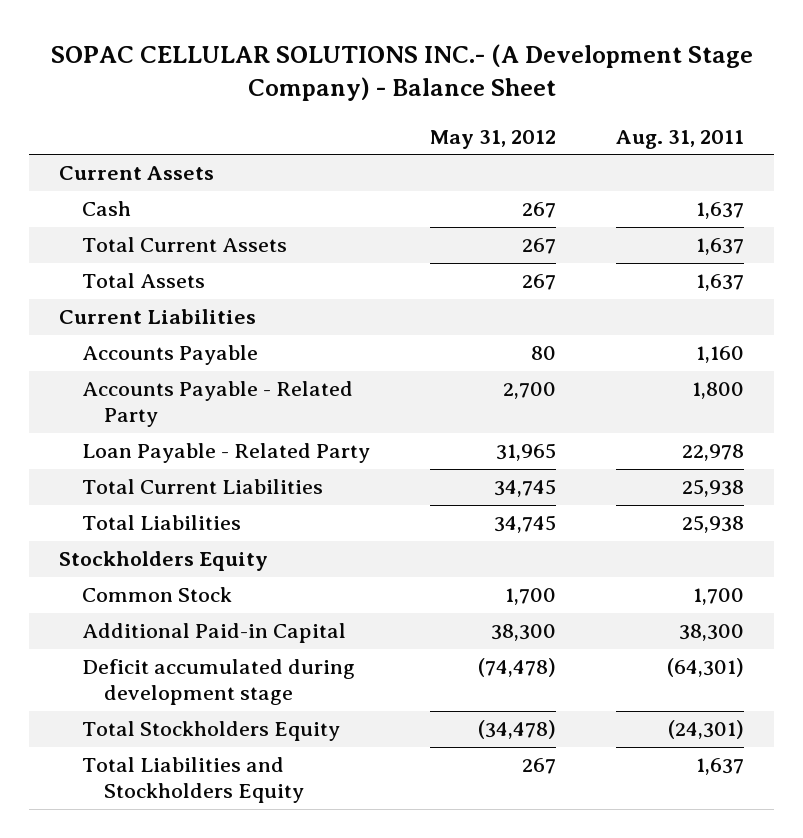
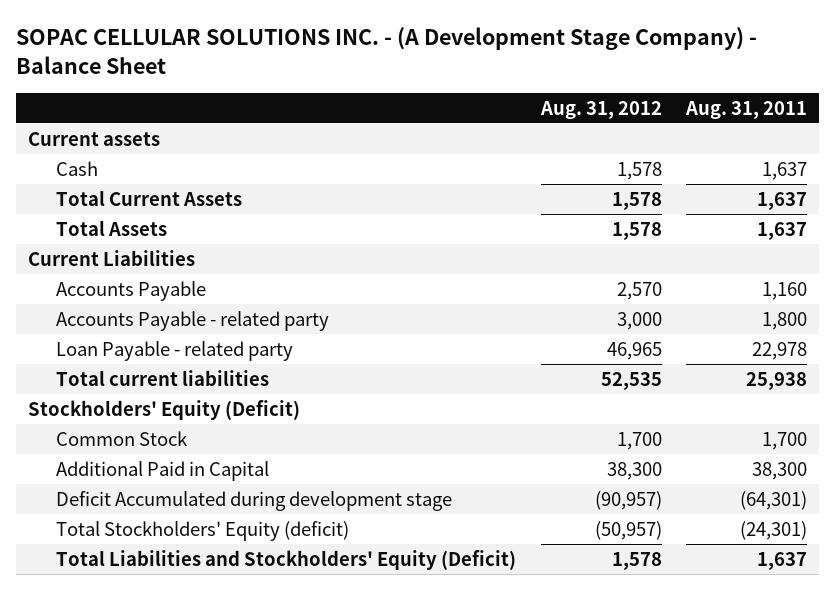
[50,43,753,102] SOPAC CELLULAR SOLUTIONS INC.- (A Development Stage Company) - Balance Sheet -> [16,27,758,75] SOPAC CELLULAR SOLUTIONS INC. - (A Development Stage Company) - Balance Sheet
[429,129,556,149] May 31, 2012 -> none
none -> [539,100,662,119] Aug. 31, 2012
[59,166,215,181] Current Assets -> [28,131,161,146] Current assets
[81,515,241,531] Total Liabilities -> none
[81,381,353,428] Accounts Payable - Related Party -> [56,310,330,331] Accounts Payable - related party
[81,443,370,464] Loan Payable - Related Party -> [56,340,294,361] Loan Payable - related party
[81,479,323,495] Total Current Liabilities -> [56,369,270,386] Total current liabilities
[59,551,269,572] Stockholders Equity -> [28,399,301,420] Stockholders' Equity (Deficit)
[81,623,346,644] Additional Paid-in Capital -> [56,460,270,481] Additional Paid in Capital
[81,659,355,706] Deficit accumulated during development stage -> [56,490,453,511] Deficit Accumulated during development stage
[81,721,340,742] Total Stockholders Equity -> [56,520,350,541] Total Stockholders' Equity (deficit)
[81,757,305,804] Total Liabilities and Stockholders Equity -> [56,549,517,570] Total Liabilities and Stockholders' Equity (Deficit)

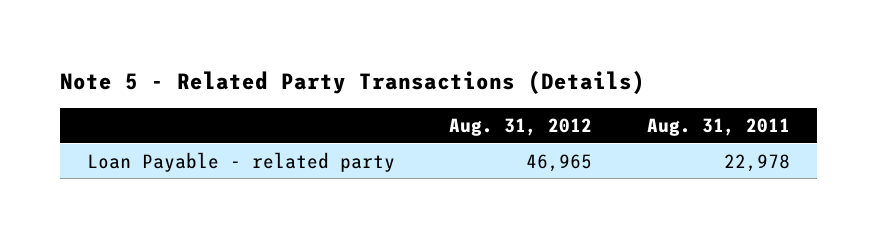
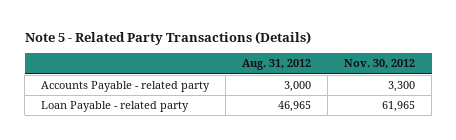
[646,118,790,137] Aug. 31, 2011 -> none
none -> [344,59,416,70] Nov. 30, 2012
none -> [41,81,211,93] Accounts Payable - related party

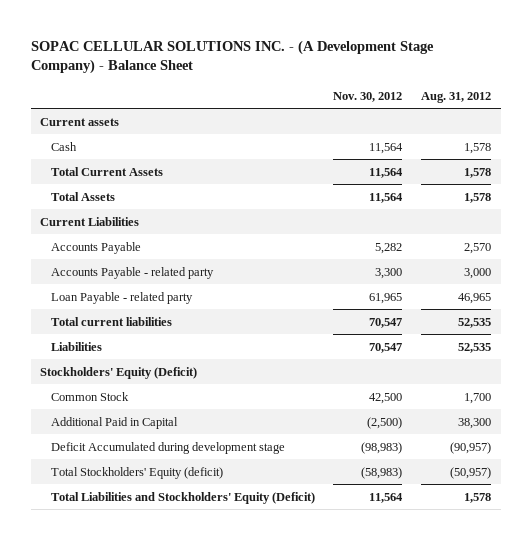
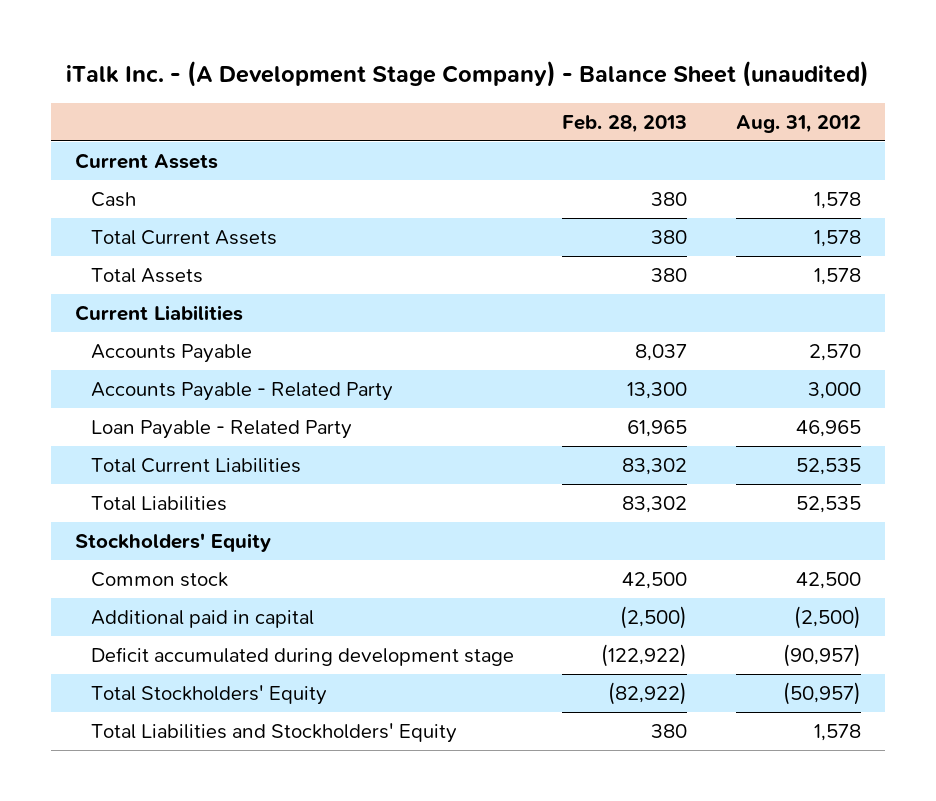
[30,39,434,75] SOPAC CELLULAR SOLUTIONS INC. - (A Development Stage Company) - Balance Sheet -> [65,61,869,88] iTalk Inc. - (A Development Stage Company) - Balance Sheet (unaudited)
[333,91,403,102] Nov. 30, 2012 -> none
none -> [562,114,688,133] Feb. 28, 2013
[40,117,120,126] Current assets -> [74,152,218,169] Current Assets
[50,266,214,279] Accounts Payable - related party -> [90,381,393,401] Accounts Payable - Related Party
[50,291,193,304] Loan Payable - related party -> [90,419,352,439] Loan Payable - Related Party
[50,316,172,326] Total current liabilities -> [90,457,301,473] Total Current Liabilities
[50,341,102,351] Liabilities -> [90,495,227,511] Total Liabilities
[40,366,198,379] Stockholders' Equity (Deficit) -> [74,532,271,552] Stockholders' Equity
[50,391,129,401] Common Stock -> [90,571,228,587] Common stock
[464,392,492,404] 1,700 -> [795,571,861,589] 42,500
[50,416,178,429] Additional Paid in Capital -> [90,609,314,628] Additional paid in capital
[458,417,492,429] 38,300 -> [793,605,861,629] (2,500)
[50,441,285,454] Deficit Accumulated during development stage -> [90,646,514,666] Deficit accumulated during development stage
[50,466,223,479] Total Stockholders' Equity (deficit) -> [90,684,327,705] Total Stockholders' Equity
[50,491,315,504] Total Liabilities and Stockholders' Equity (Deficit) -> [90,722,457,743] Total Liabilities and Stockholders' Equity

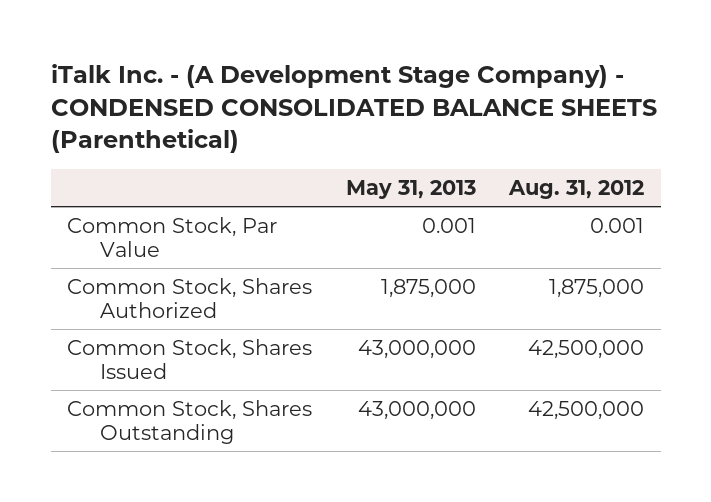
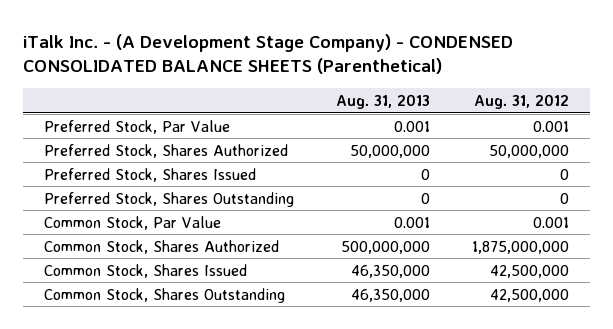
[345,179,476,199] May 31, 2013 -> none
none -> [335,93,430,109] Aug. 31, 2013
none -> [43,119,230,134] Preferred Stock, Par Value
none -> [43,143,288,158] Preferred Stock, Shares Authorized
none -> [43,167,256,182] Preferred Stock, Shares Issued
none -> [43,191,294,207] Preferred Stock, Shares Outstanding
[548,278,644,298] 1,875,000 -> [471,240,569,254] 1,875,000,000

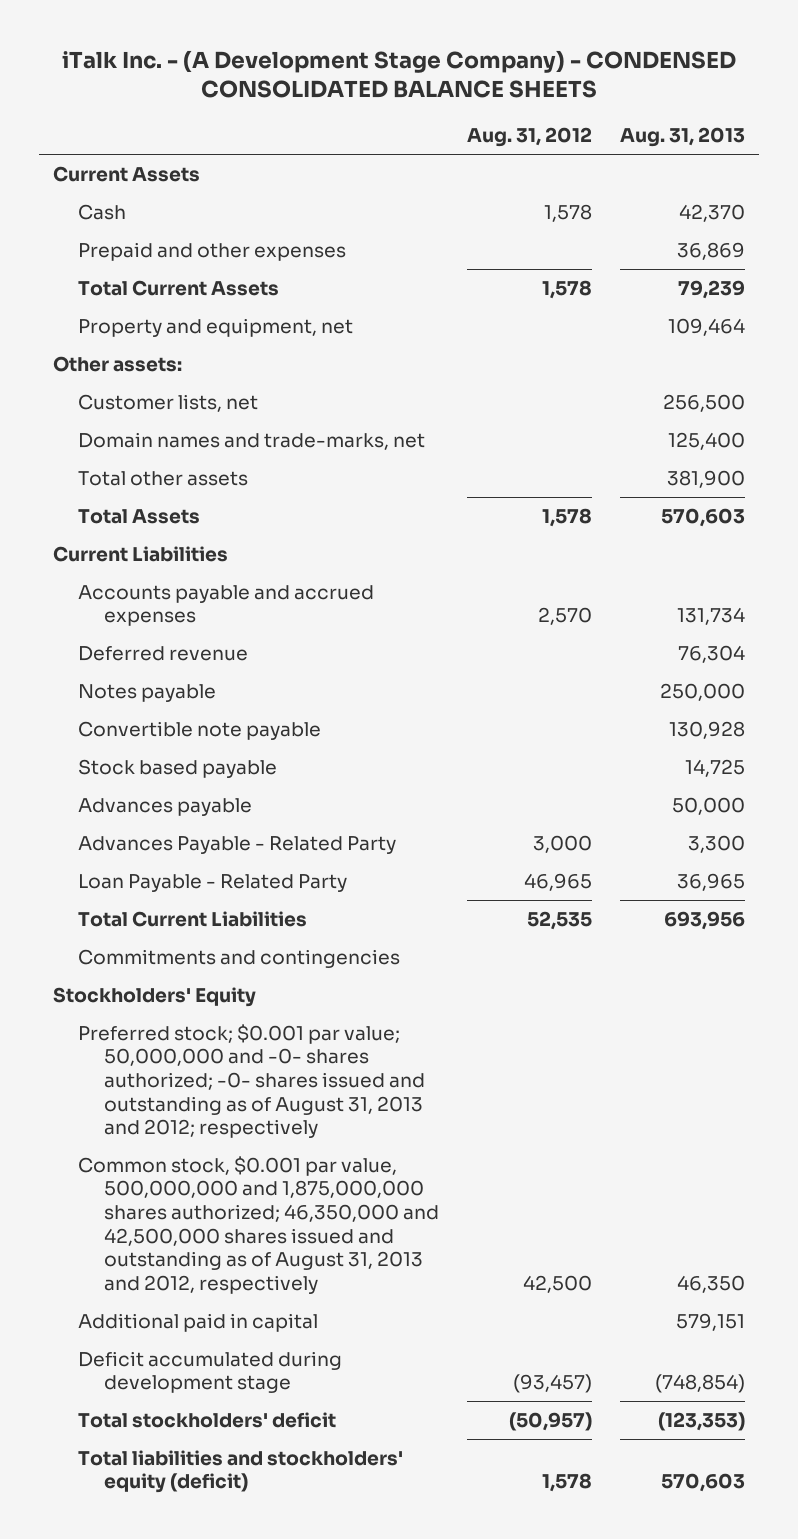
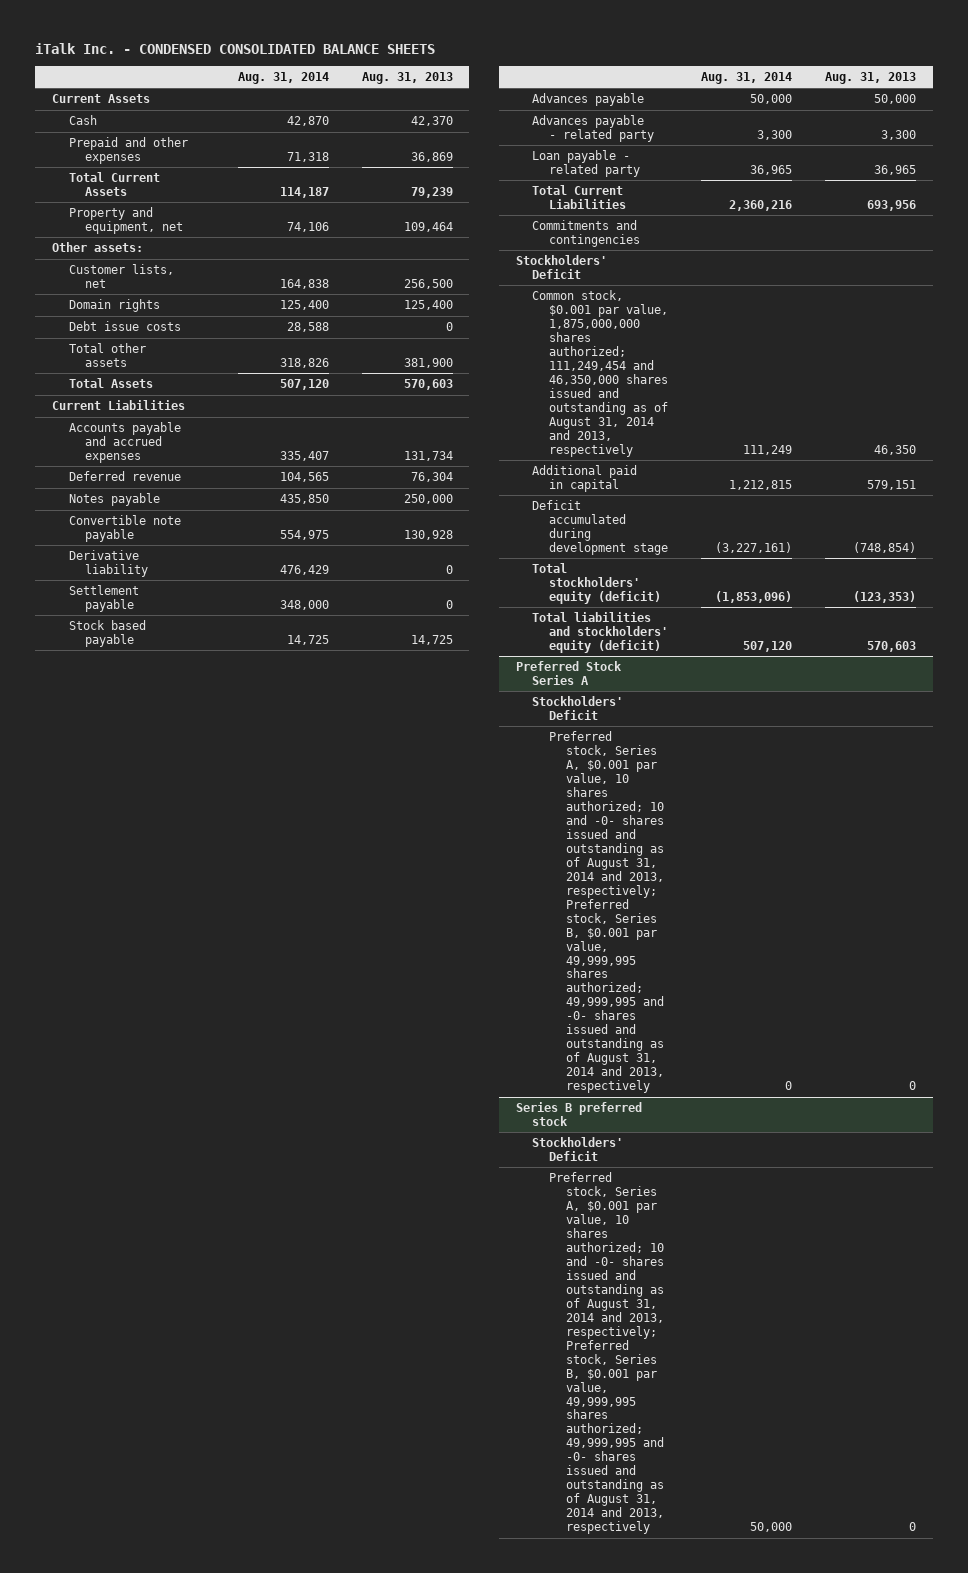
[61,49,736,99] iTalk Inc. - (A Development Stage Company) - CONDENSED CONSOLIDATED BALANCE SHEETS -> [35,42,436,54] iTalk Inc. - CONDENSED CONSOLIDATED BALANCE SHEETS
[467,126,593,147] Aug. 31, 2012 -> none
none -> [237,72,329,85] Aug. 31, 2014
[78,431,426,450] Domain names and trade-marks, net -> [68,299,160,313] Domain rights
none -> [68,321,181,332] Debt issue costs
none -> [68,550,149,578] Derivative liability
none -> [68,585,139,613] Settlement payable
[78,835,397,854] Advances Payable - Related Party -> [532,115,654,143] Advances payable - related party
[78,873,348,892] Loan Payable - Related Party -> [532,150,640,178] Loan payable - related party
[78,1023,426,1139] Preferred stock; $0.001 par value; 50,000,000 and -0- shares authorized; -0- shares issued and outstanding as of August 31, 2013 and 2012; respectively -> none
[52,986,256,1007] Stockholders' Equity -> [515,255,607,280] Stockholders' Deficit
[78,1155,440,1295] Common stock, $0.001 par value, 500,000,000 and 1,875,000,000 shares authorized; 46,350,000 and 42,500,000 shares issued and outstanding as of August 31, 2013 and 2012, respectively -> [532,290,668,457] Common stock, $0.001 par value, 1,875,000,000 shares authorized; 111,249,454 and 46,350,000 shares issued and outstanding as of August 31, 2014 and 2013, respectively
[78,1411,337,1428] Total stockholders' deficit -> [532,563,661,605] Total stockholders' equity (deficit)
none -> [515,661,622,686] Preferred Stock Series A
none -> [532,696,624,721] Stockholders' Deficit
none -> [548,731,664,1094] Preferred stock, Series A, $0.001 par value, 10 shares authorized; 10 and -0- shares issued and outstanding as of August 31, 2014 and 2013, respectively; Preferred stock, Series B, $0.001 par value, 49,999,995 shares authorized; 49,999,995 and -0- shares issued and outstanding as of August 31, 2014 and 2013, respectively
none -> [515,1102,642,1127] Series B preferred stock
none -> [532,1137,624,1162] Stockholders' Deficit
none -> [548,1172,664,1535] Preferred stock, Series A, $0.001 par value, 10 shares authorized; 10 and -0- shares issued and outstanding as of August 31, 2014 and 2013, respectively; Preferred stock, Series B, $0.001 par value, 49,999,995 shares authorized; 49,999,995 and -0- shares issued and outstanding as of August 31, 2014 and 2013, respectively

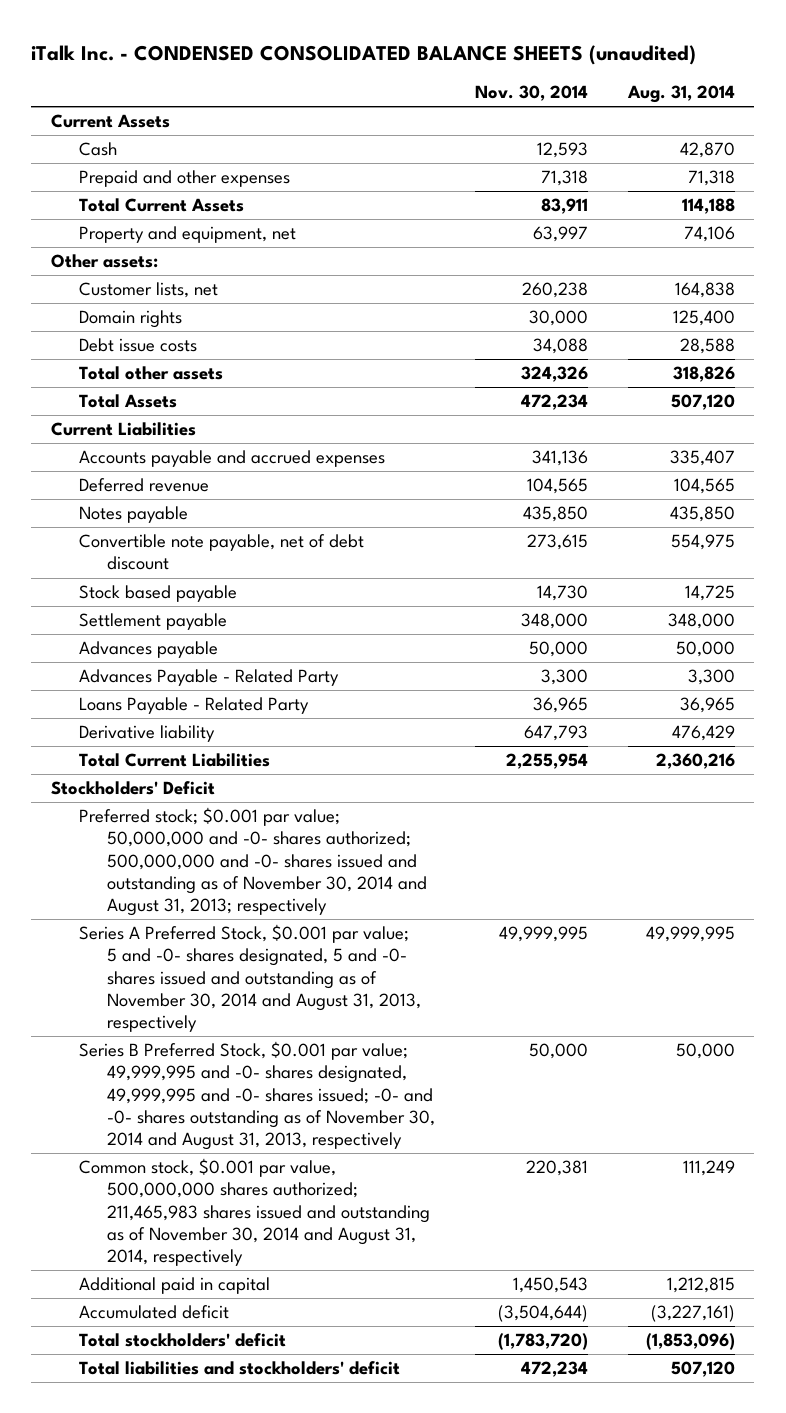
[35,42,436,54] iTalk Inc. - CONDENSED CONSOLIDATED BALANCE SHEETS -> [31,44,697,65] iTalk Inc. - CONDENSED CONSOLIDATED BALANCE SHEETS (unaudited)
[361,72,453,85] Aug. 31, 2013 -> none
none -> [474,85,588,102] Nov. 30, 2014
[279,187,329,199] 114,187 -> [681,198,735,215] 114,188
[68,515,181,543] Convertible note payable -> [79,534,365,571] Convertible note payable, net of debt discount
[68,585,139,613] Settlement payable -> [79,613,228,631] Settlement payable
[532,115,654,143] Advances payable - related party -> [79,669,340,687] Advances Payable - Related Party
[532,150,640,178] Loan payable - related party -> [79,697,310,715] Loans Payable - Related Party
[68,550,149,578] Derivative liability -> [79,725,216,743] Derivative liability
[532,220,640,248] Commitments and contingencies -> none
none -> [79,807,428,917] Preferred stock; $0.001 par value; 50,000,000 and -0- shares authorized; 500,000,000 and -0- shares issued and outstanding as of November 30, 2014 and August 31, 2013; respectively
none -> [79,924,422,1033] Series A Preferred Stock, $0.001 par value; 5 and -0- shares designated, 5 and -0- shares issued and outstanding as of November 30, 2014 and August 31, 2013, respectively
none -> [79,1041,436,1151] Series B Preferred Stock, $0.001 par value; 49,999,995 and -0- shares designated, 49,999,995 and -0- shares issued; -0- and -0- shares outstanding as of November 30, 2014 and August 31, 2013, respectively
[532,290,668,457] Common stock, $0.001 par value, 1,875,000,000 shares authorized; 111,249,454 and 46,350,000 shares issued and outstanding as of August 31, 2014 and 2013, respectively -> [79,1158,431,1267] Common stock, $0.001 par value, 500,000,000 shares authorized; 211,465,983 shares issued and outstanding as of November 30, 2014 and August 31, 2014, respectively
[515,661,622,686] Preferred Stock Series A -> none
[532,696,624,721] Stockholders' Deficit -> none
[548,731,664,1094] Preferred stock, Series A, $0.001 par value, 10 shares authorized; 10 and -0- shares issued and outstanding as of August 31, 2014 and 2013, respectively; Preferred stock, Series B, $0.001 par value, 49,999,995 shares authorized; 49,999,995 and -0- shares issued and outstanding as of August 31, 2014 and 2013, respectively -> none
[515,1102,642,1127] Series B preferred stock -> none
[532,1137,624,1162] Stockholders' Deficit -> none
[548,1172,664,1535] Preferred stock, Series A, $0.001 par value, 10 shares authorized; 10 and -0- shares issued and outstanding as of August 31, 2014 and 2013, respectively; Preferred stock, Series B, $0.001 par value, 49,999,995 shares authorized; 49,999,995 and -0- shares issued and outstanding as of August 31, 2014 and 2013, respectively -> none
[532,500,668,556] Deficit accumulated during development stage -> [79,1305,230,1320] Accumulated deficit
[532,563,661,605] Total stockholders' equity (deficit) -> [79,1333,287,1348] Total stockholders' deficit
[532,612,668,654] Total liabilities and stockholders' equity (deficit) -> [79,1361,401,1376] Total liabilities and stockholders' deficit

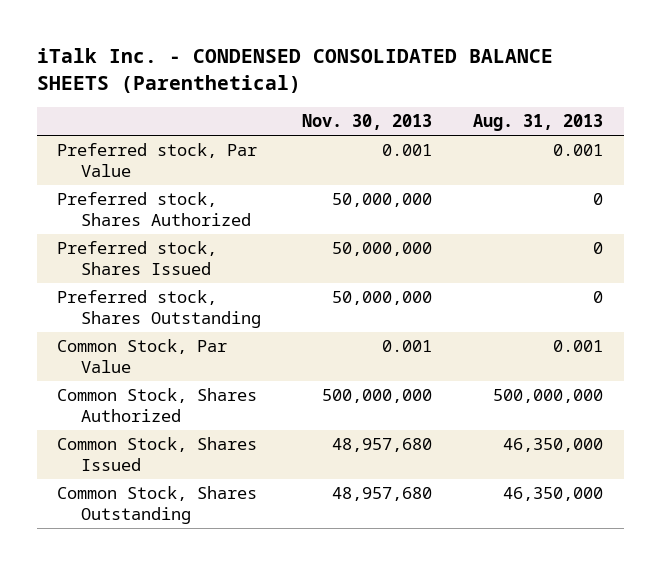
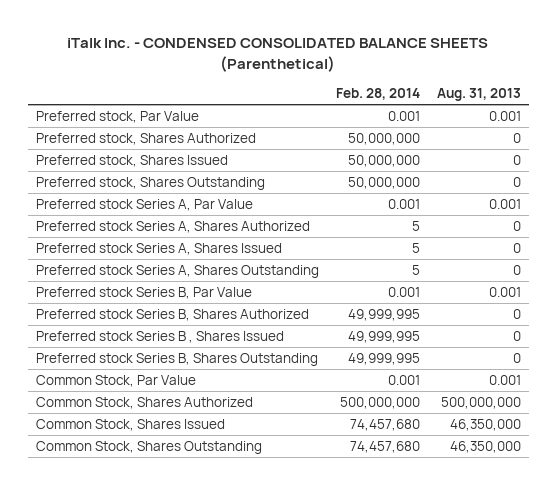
[302,114,433,131] Nov. 30, 2013 -> none
none -> [335,88,420,101] Feb. 28, 2014
none -> [36,198,254,211] Preferred stock Series A, Par Value
none -> [36,220,311,233] Preferred stock Series A, Shares Authorized
none -> [36,242,283,255] Preferred stock Series A, Shares Issued
none -> [36,264,320,278] Preferred stock Series A, Shares Outstanding
none -> [36,286,253,299] Preferred stock Series B, Par Value
none -> [36,308,310,321] Preferred stock Series B, Shares Authorized
none -> [36,330,285,343] Preferred stock Series B , Shares Issued
none -> [36,352,319,366] Preferred stock Series B, Shares Outstanding

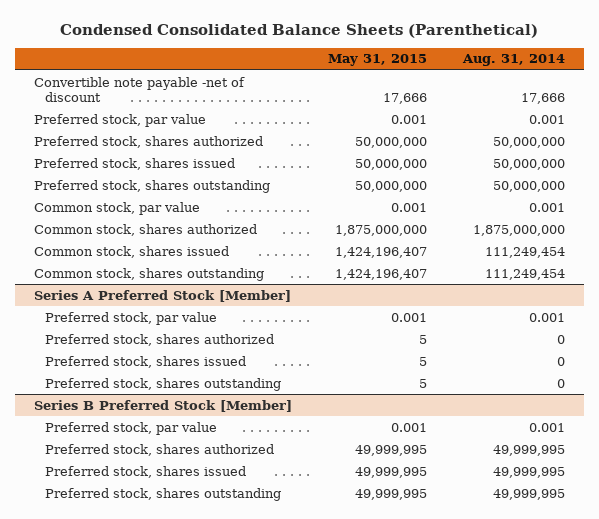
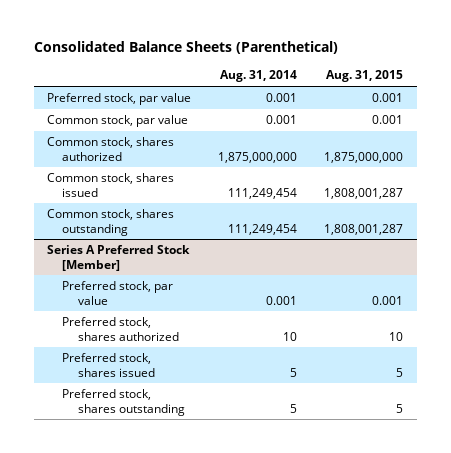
[60,23,539,38] Condensed Consolidated Balance Sheets (Parenthetical) -> [33,41,338,55] Consolidated Balance Sheets (Parenthetical)
[327,54,427,67] May 31, 2015 -> none
none -> [326,70,404,83] Aug. 31, 2015
[33,76,245,102] Convertible note payable -net of discount -> none
[33,135,263,148] Preferred stock, shares authorized -> none
[33,157,235,170] Preferred stock, shares issued -> none
[33,179,270,193] Preferred stock, shares outstanding -> none
[33,399,292,412] Series B Preferred Stock [Member] -> none
[44,421,217,435] Preferred stock, par value -> none
[44,443,274,456] Preferred stock, shares authorized -> none
[44,465,246,478] Preferred stock, shares issued -> none
[44,487,281,501] Preferred stock, shares outstanding -> none
[557,334,566,344] 0 -> [283,331,298,341] 10
[557,356,566,366] 0 -> [290,367,298,377] 5
[557,378,566,388] 0 -> [290,403,298,413] 5

